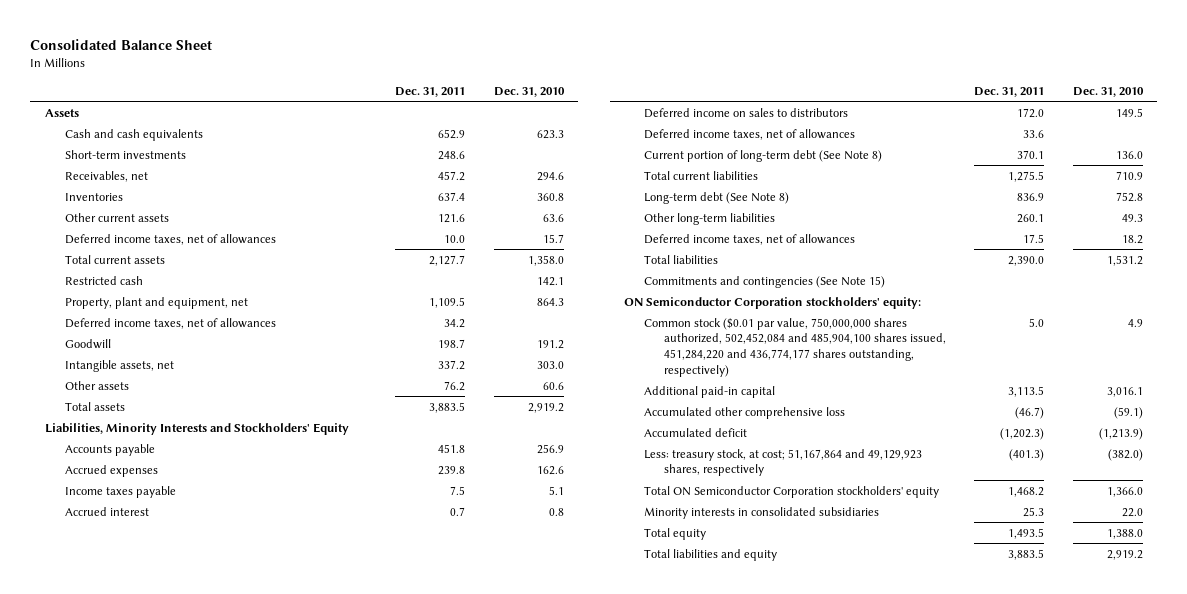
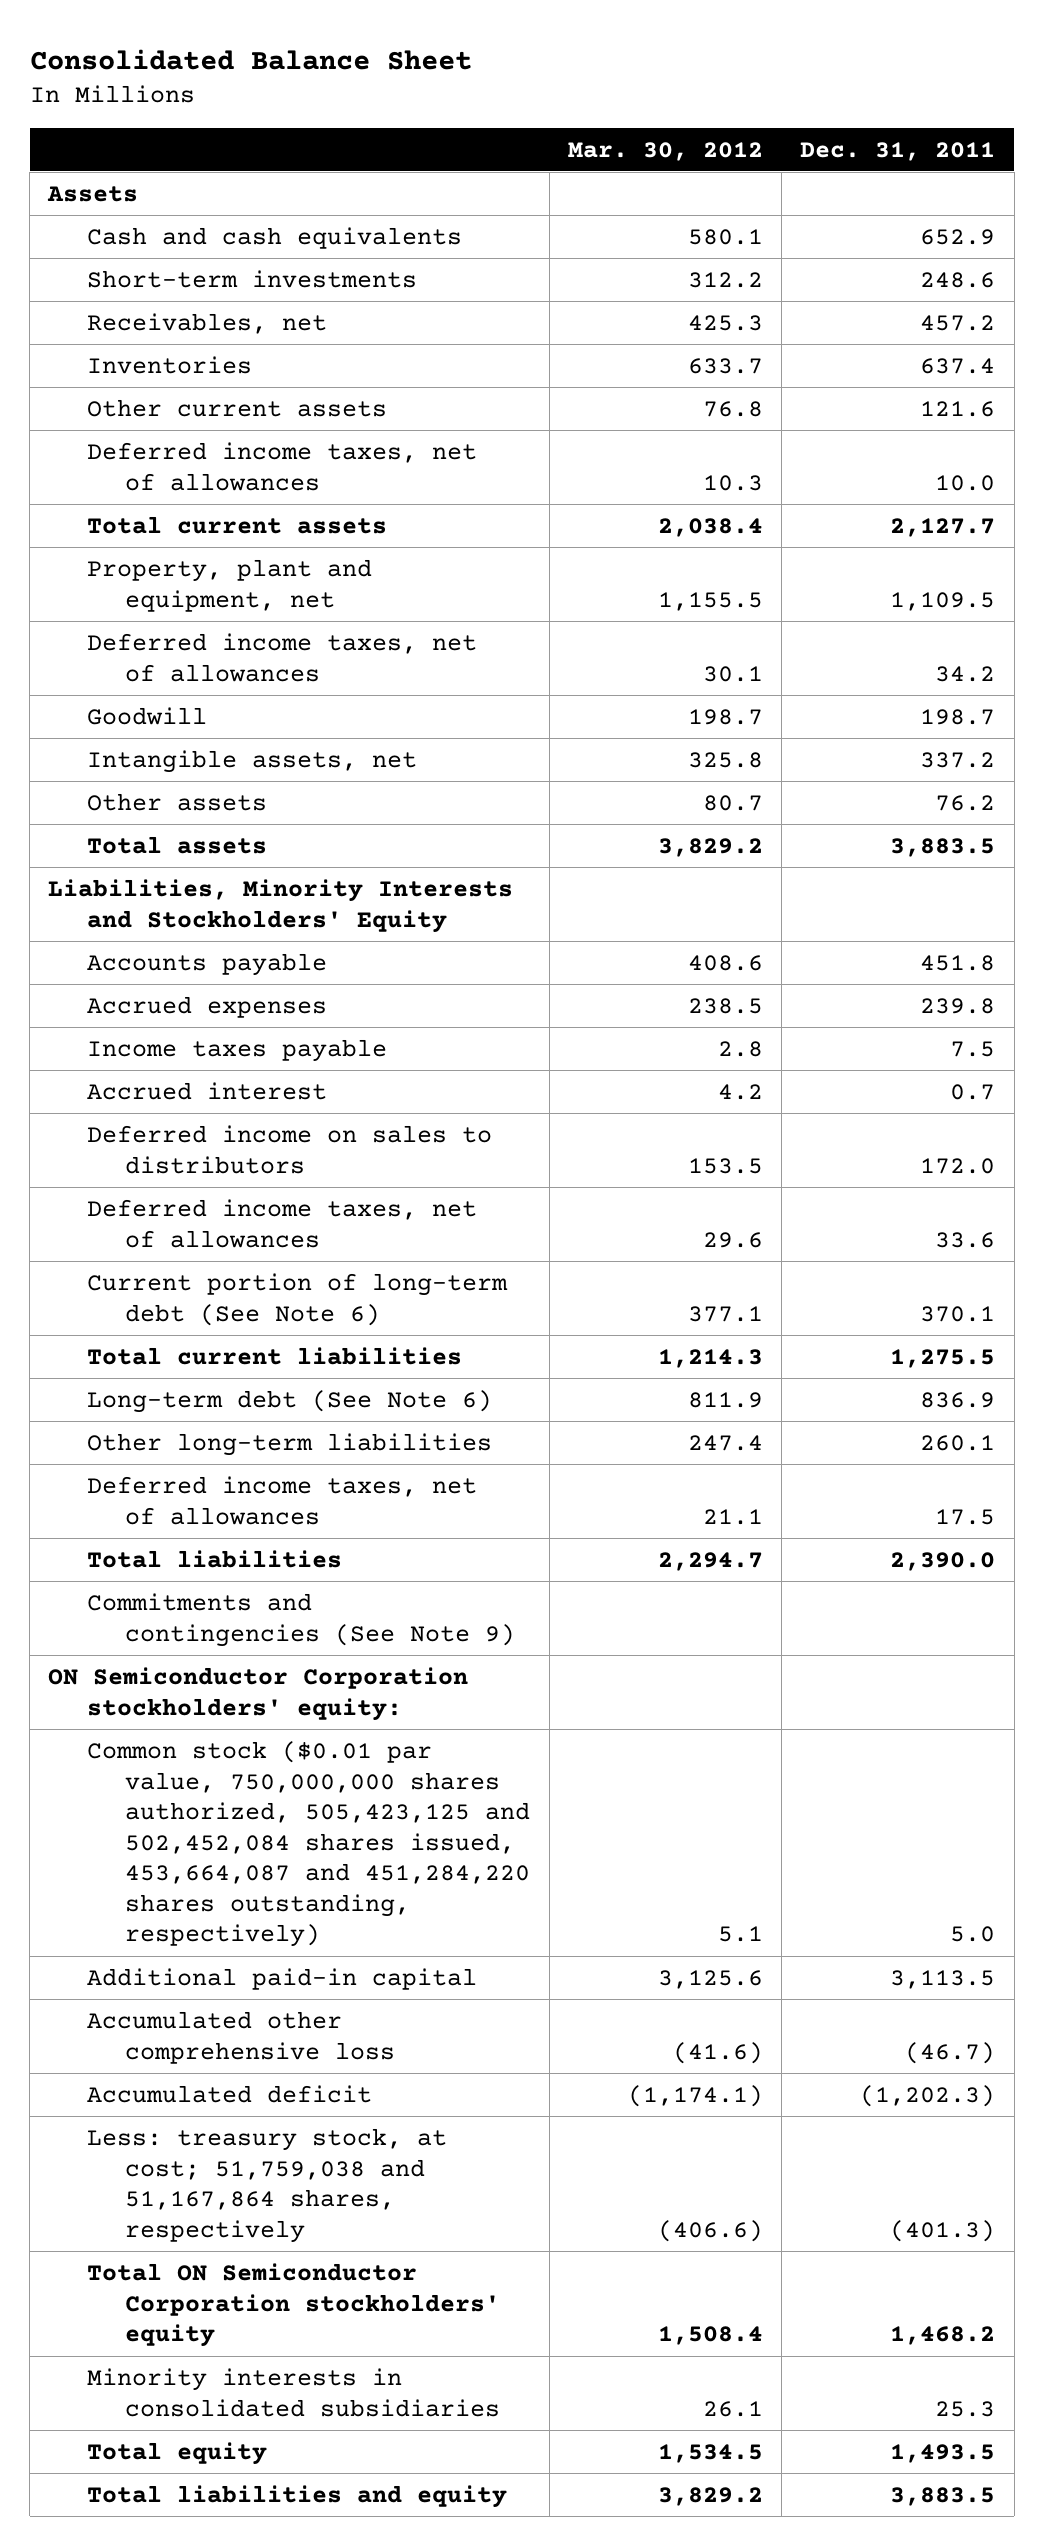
[493,86,565,97] Dec. 31, 2010 -> none
none -> [567,141,763,161] Mar. 30, 2012
[64,275,143,285] Restricted cash -> none
[643,149,882,162] Current portion of long-term debt (See Note 8) -> [86,1272,508,1326] Current portion of long-term debt (See Note 6)
[643,191,789,204] Long-term debt (See Note 8) -> [86,1389,492,1413] Long-term debt (See Note 6)
[643,275,885,288] Commitments and contingencies (See Note 15) -> [86,1592,516,1647] Commitments and contingencies (See Note 9)
[643,317,947,377] Common stock ($0.01 par value, 750,000,000 shares authorized, 502,452,084 and 485,904,100 shares issued, 451,284,220 and 436,774,177 shares outstanding, respectively) -> [86,1740,531,1948] Common stock ($0.01 par value, 750,000,000 shares authorized, 505,423,125 and 502,452,084 shares issued, 453,664,087 and 451,284,220 shares outstanding, respectively)
[643,448,922,477] Less: treasury stock, at cost; 51,167,864 and 49,129,923 shares, respectively -> [86,2127,447,2243] Less: treasury stock, at cost; 51,759,038 and 51,167,864 shares, respectively

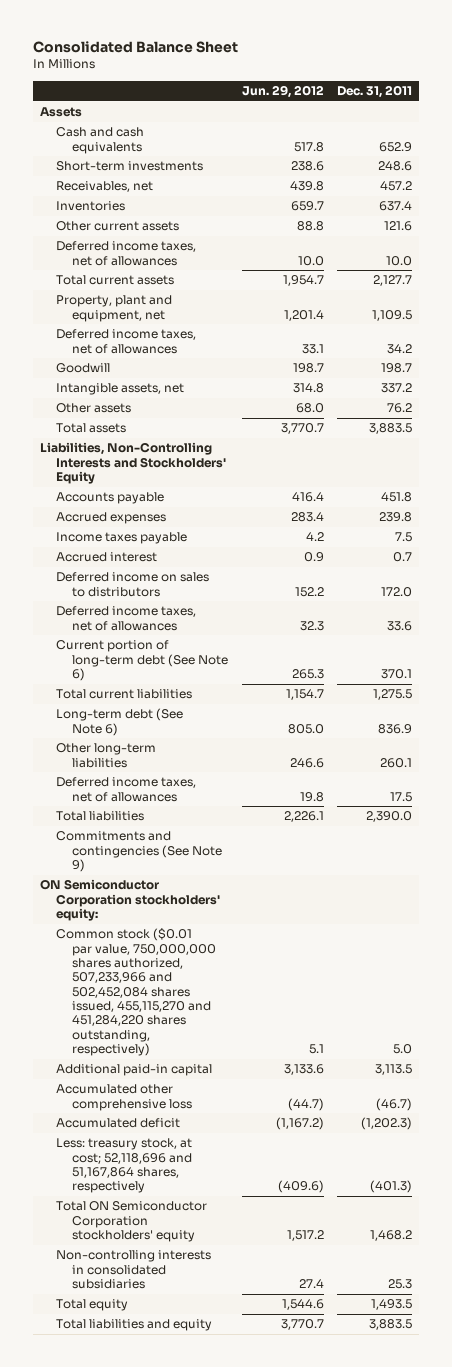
[567,141,763,161] Mar. 30, 2012 -> none
none -> [241,85,324,99] Jun. 29, 2012
[48,878,514,933] Liabilities, Minority Interests and Stockholders' Equity -> [40,442,227,485] Liabilities, Non-Controlling Interests and Stockholders' Equity
[86,1740,531,1948] Common stock ($0.01 par value, 750,000,000 shares authorized, 505,423,125 and 502,452,084 shares issued, 453,664,087 and 451,284,220 shares outstanding, respectively) -> [56,928,217,1057] Common stock ($0.01 par value, 750,000,000 shares authorized, 507,233,966 and 502,452,084 shares issued, 455,115,270 and 451,284,220 shares outstanding, respectively)
[86,2127,447,2243] Less: treasury stock, at cost; 51,759,038 and 51,167,864 shares, respectively -> [56,1138,193,1194] Less: treasury stock, at cost; 52,118,696 and 51,167,864 shares, respectively
[86,2367,501,2417] Minority interests in consolidated subsidiaries -> [56,1250,212,1290] Non-controlling interests in consolidated subsidiaries

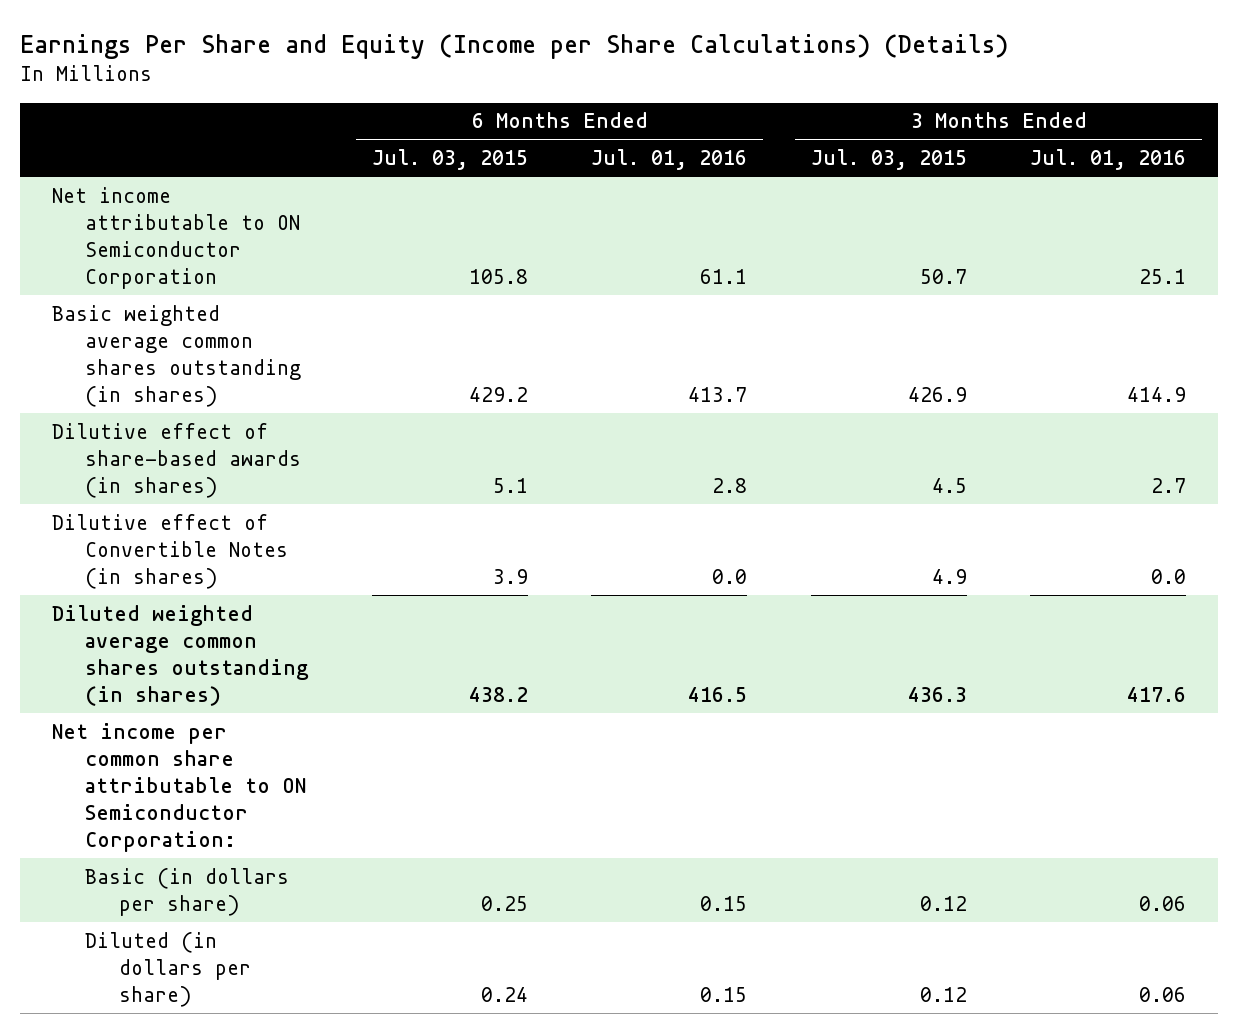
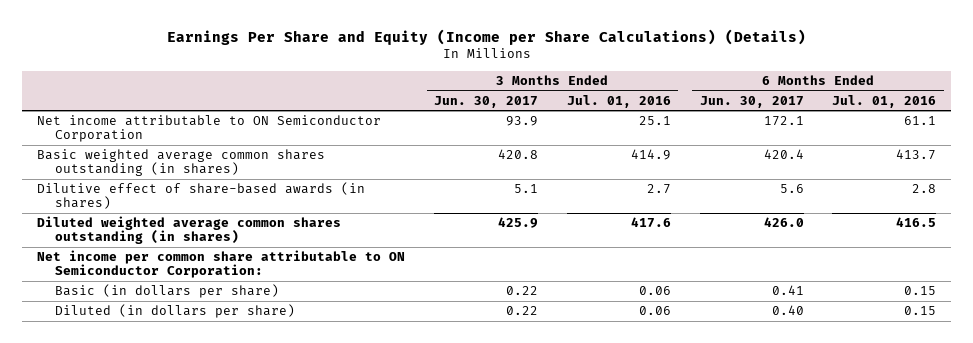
[371,149,528,171] Jul. 03, 2015 -> none
[810,149,967,171] Jul. 03, 2015 -> none
none -> [433,95,538,108] Jun. 30, 2017
none -> [699,95,804,108] Jun. 30, 2017
[51,513,289,589] Dilutive effect of Convertible Notes (in shares) -> none

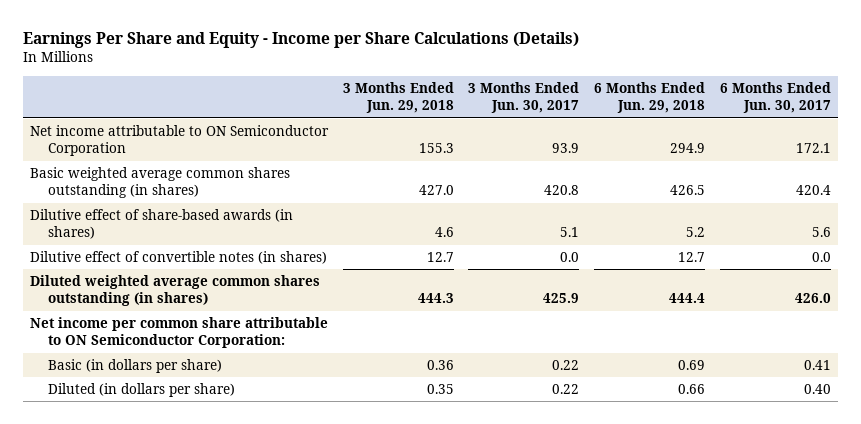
[166,28,806,45] Earnings Per Share and Equity (Income per Share Calculations) (Details) -> [22,31,579,48] Earnings Per Share and Equity - Income per Share Calculations (Details)
[566,94,671,108] Jul. 01, 2016 -> none
[832,94,937,108] Jul. 01, 2016 -> none
none -> [342,82,454,114] 3 Months Ended Jun. 29, 2018
none -> [594,82,706,114] 6 Months Ended Jun. 29, 2018
none -> [30,251,328,265] Dilutive effect of convertible notes (in shares)

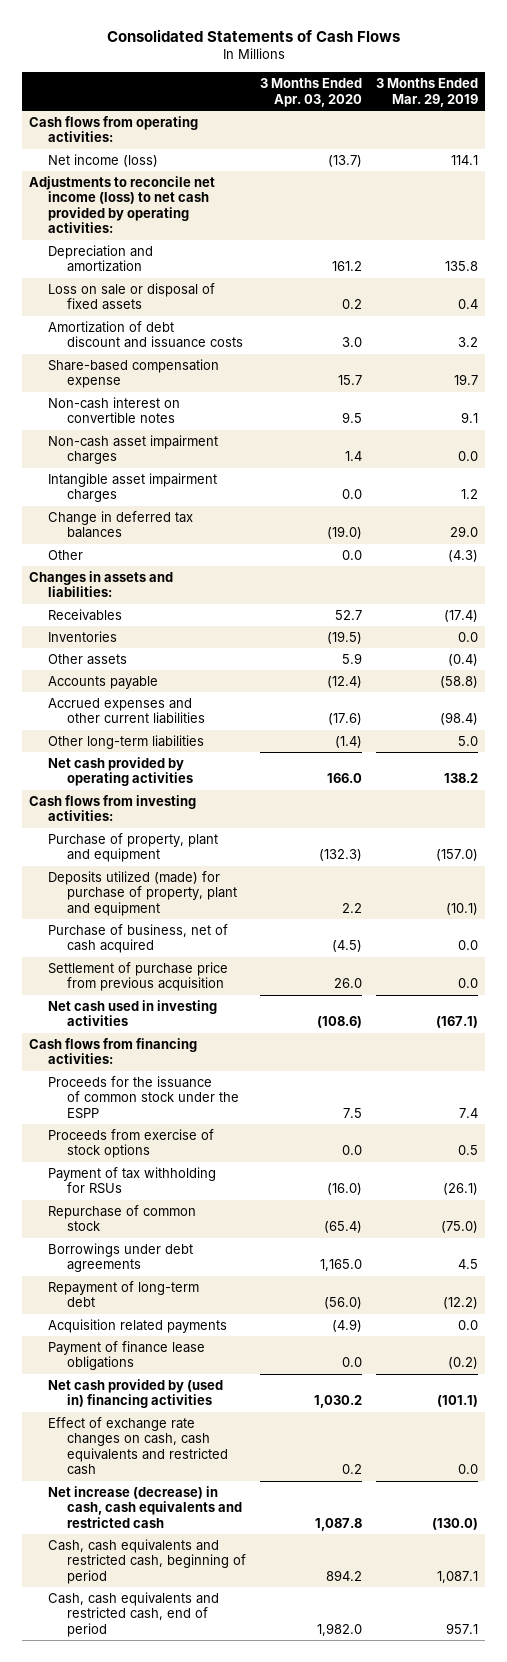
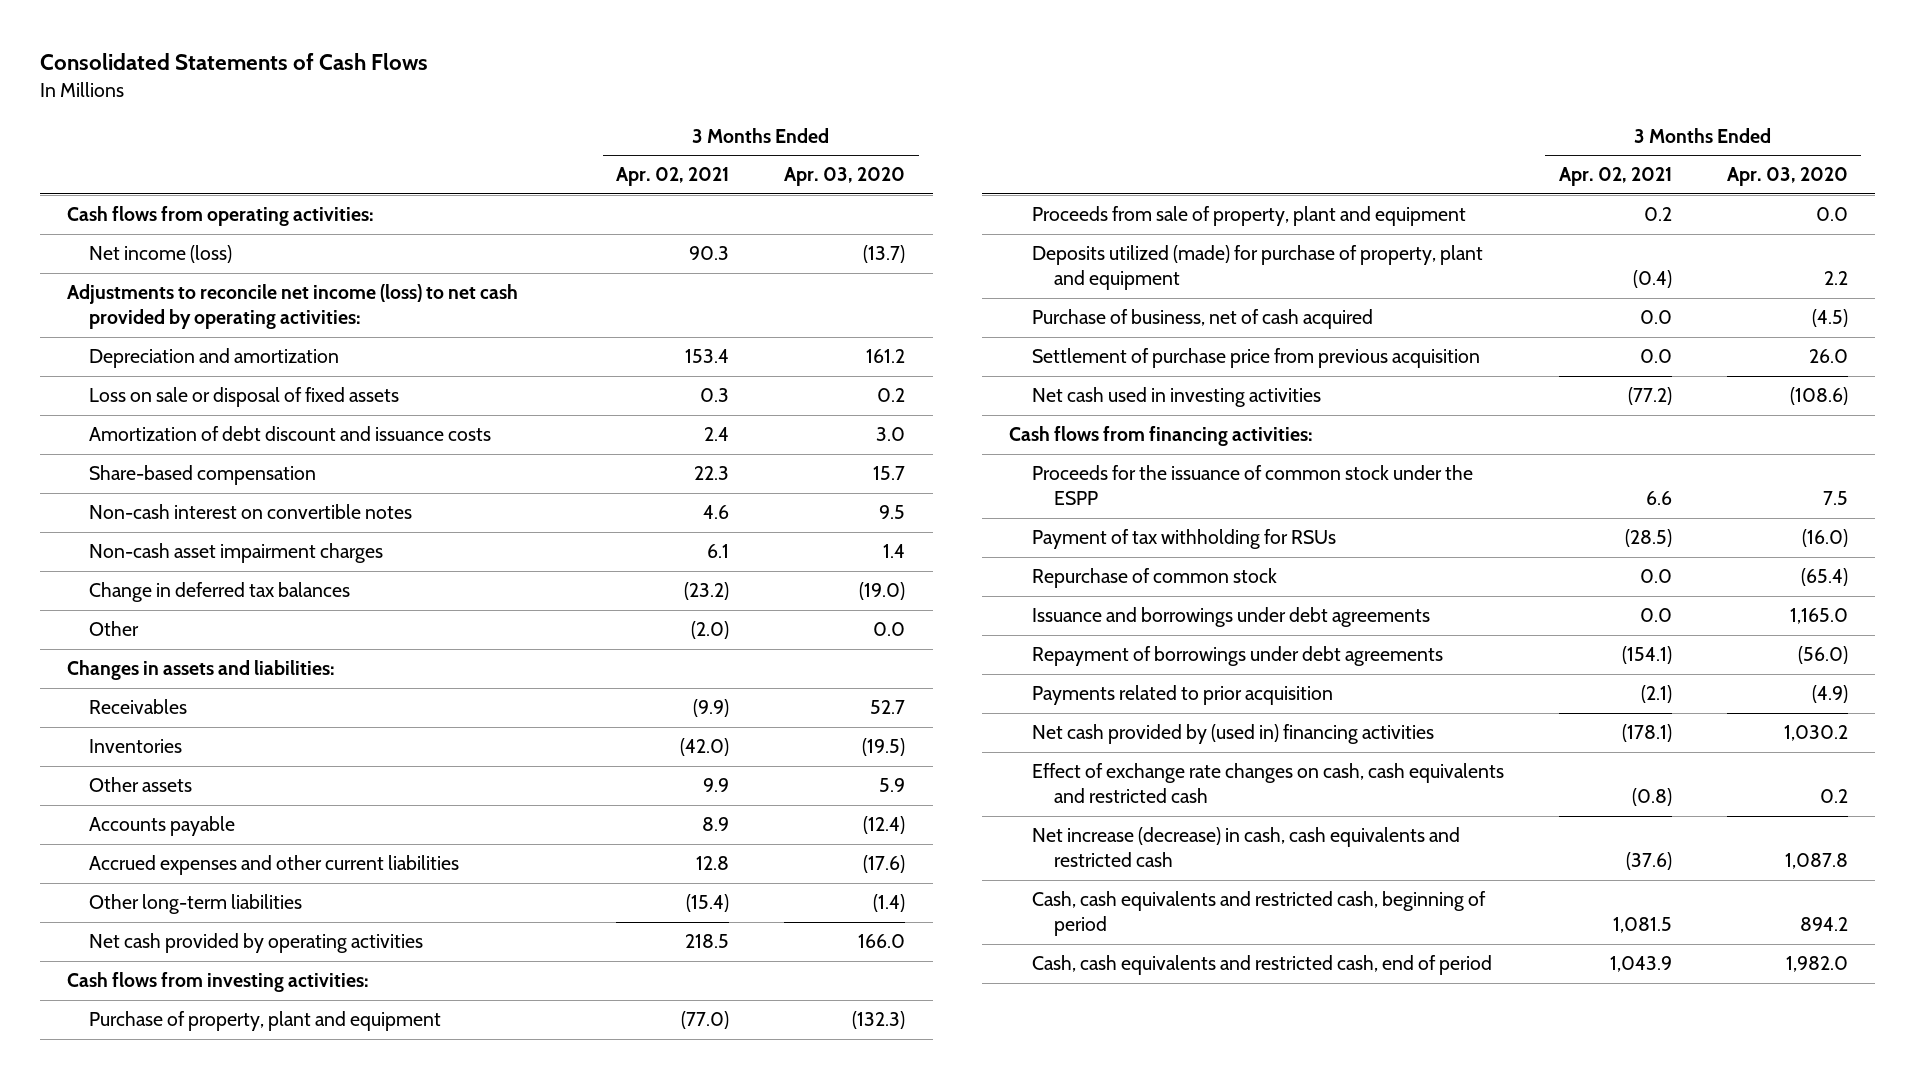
[376,78,479,107] 3 Months Ended Mar. 29, 2019 -> none
none -> [616,167,730,187] Apr. 02, 2021
[48,358,220,389] Share-based compensation expense -> [89,465,317,486] Share-based compensation
[48,472,218,503] Intangible asset impairment charges -> none
none -> [1031,206,1466,227] Proceeds from sale of property, plant and equipment
[48,1128,215,1159] Proceeds from exercise of stock options -> none
[48,1340,206,1371] Payment of finance lease obligations -> none
[48,1242,194,1273] Borrowings under debt agreements -> [1031,607,1430,628] Issuance and borrowings under debt agreements
[48,1280,200,1308] Repayment of long-term debt -> [1031,646,1443,667] Repayment of borrowings under debt agreements
[48,1318,228,1333] Acquisition related payments -> [1031,685,1333,706] Payments related to prior acquisition

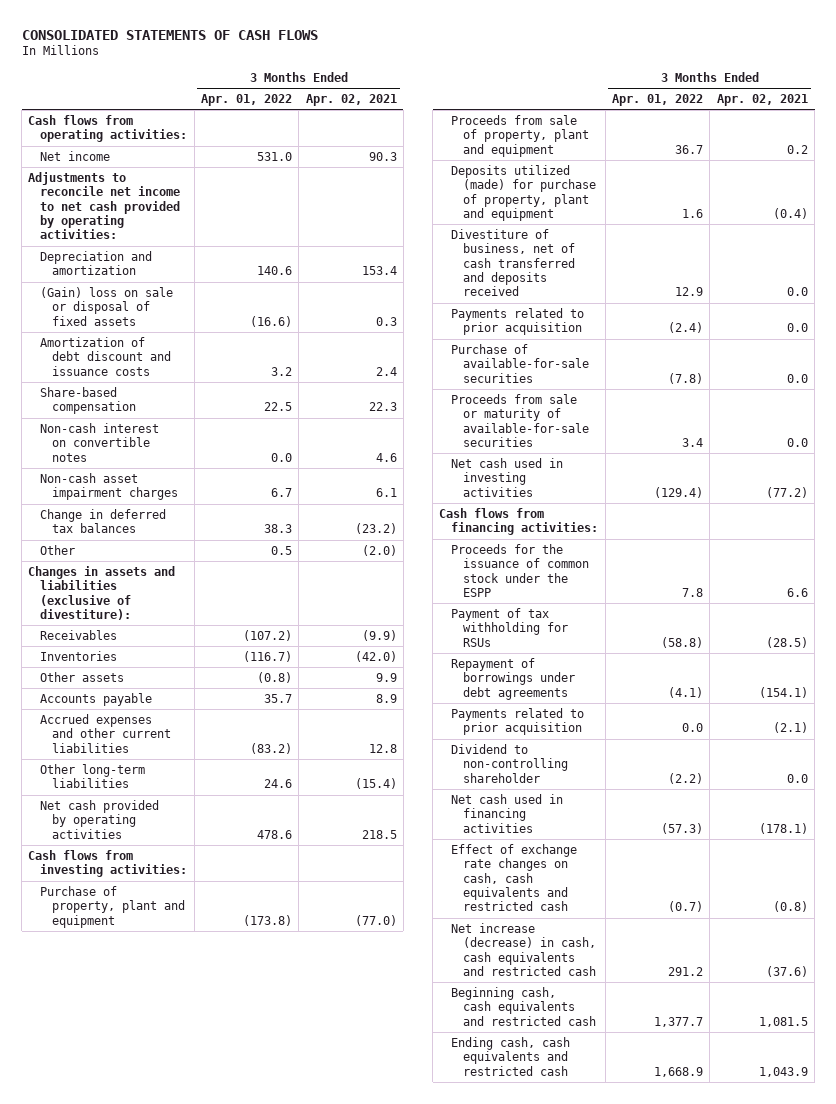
[39,53,428,71] Consolidated Statements of Cash Flows -> [21,29,318,40] CONSOLIDATED STATEMENTS OF CASH FLOWS
[784,167,906,187] Apr. 03, 2020 -> none
none -> [200,94,292,107] Apr. 01, 2022
[89,245,233,264] Net income (loss) -> [40,150,111,161] Net income
[67,284,519,330] Adjustments to reconcile net income (loss) to net cash provided by operating activities: -> [28,171,181,240] Adjustments to reconcile net income to net cash provided by operating activities:
[89,387,400,408] Loss on sale or disposal of fixed assets -> [40,286,174,326] (Gain) loss on sale or disposal of fixed assets
[67,660,336,681] Changes in assets and liabilities: -> [28,565,176,621] Changes in assets and liabilities (exclusive of divestiture):
[1031,348,1480,369] Settlement of purchase price from previous acquisition -> none
none -> [451,228,575,297] Divestiture of business, net of cash transferred and deposits received
[1031,309,1373,330] Purchase of business, net of cash acquired -> [451,307,585,336] Payments related to prior acquisition
none -> [451,343,589,383] Purchase of available-for-sale securities
none -> [451,393,589,448] Proceeds from sale or maturity of available-for-sale securities
[1031,568,1277,589] Repurchase of common stock -> none
[1031,607,1430,628] Issuance and borrowings under debt agreements -> none
none -> [451,743,568,783] Dividend to non-controlling shareholder
[1031,724,1434,745] Net cash provided by (used in) financing activities -> [451,793,564,833] Net cash used in financing activities
[1031,891,1486,937] Cash, cash equivalents and restricted cash, beginning of period -> [451,986,596,1026] Beginning cash, cash equivalents and restricted cash
[1031,955,1492,976] Cash, cash equivalents and restricted cash, end of period -> [451,1036,571,1076] Ending cash, cash equivalents and restricted cash

